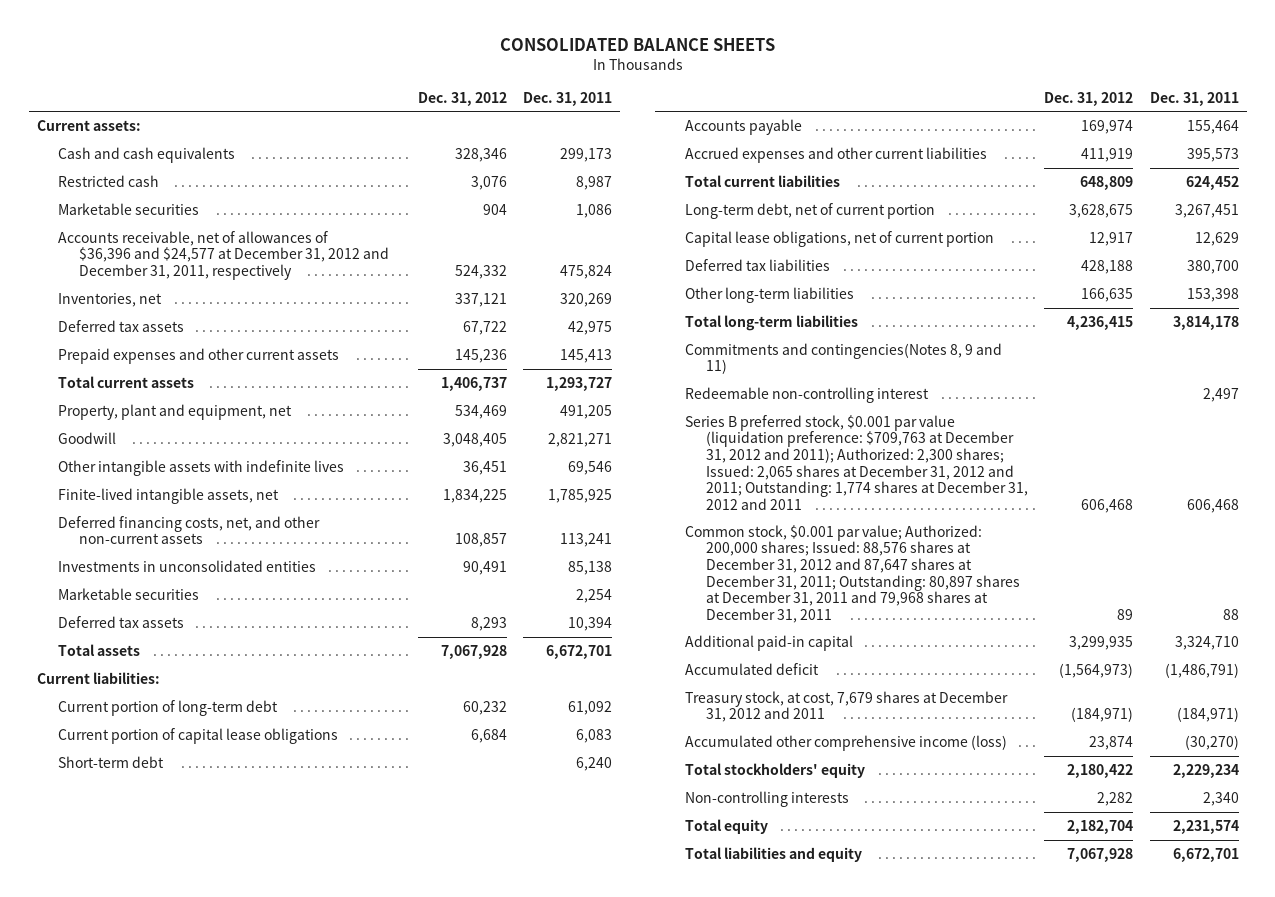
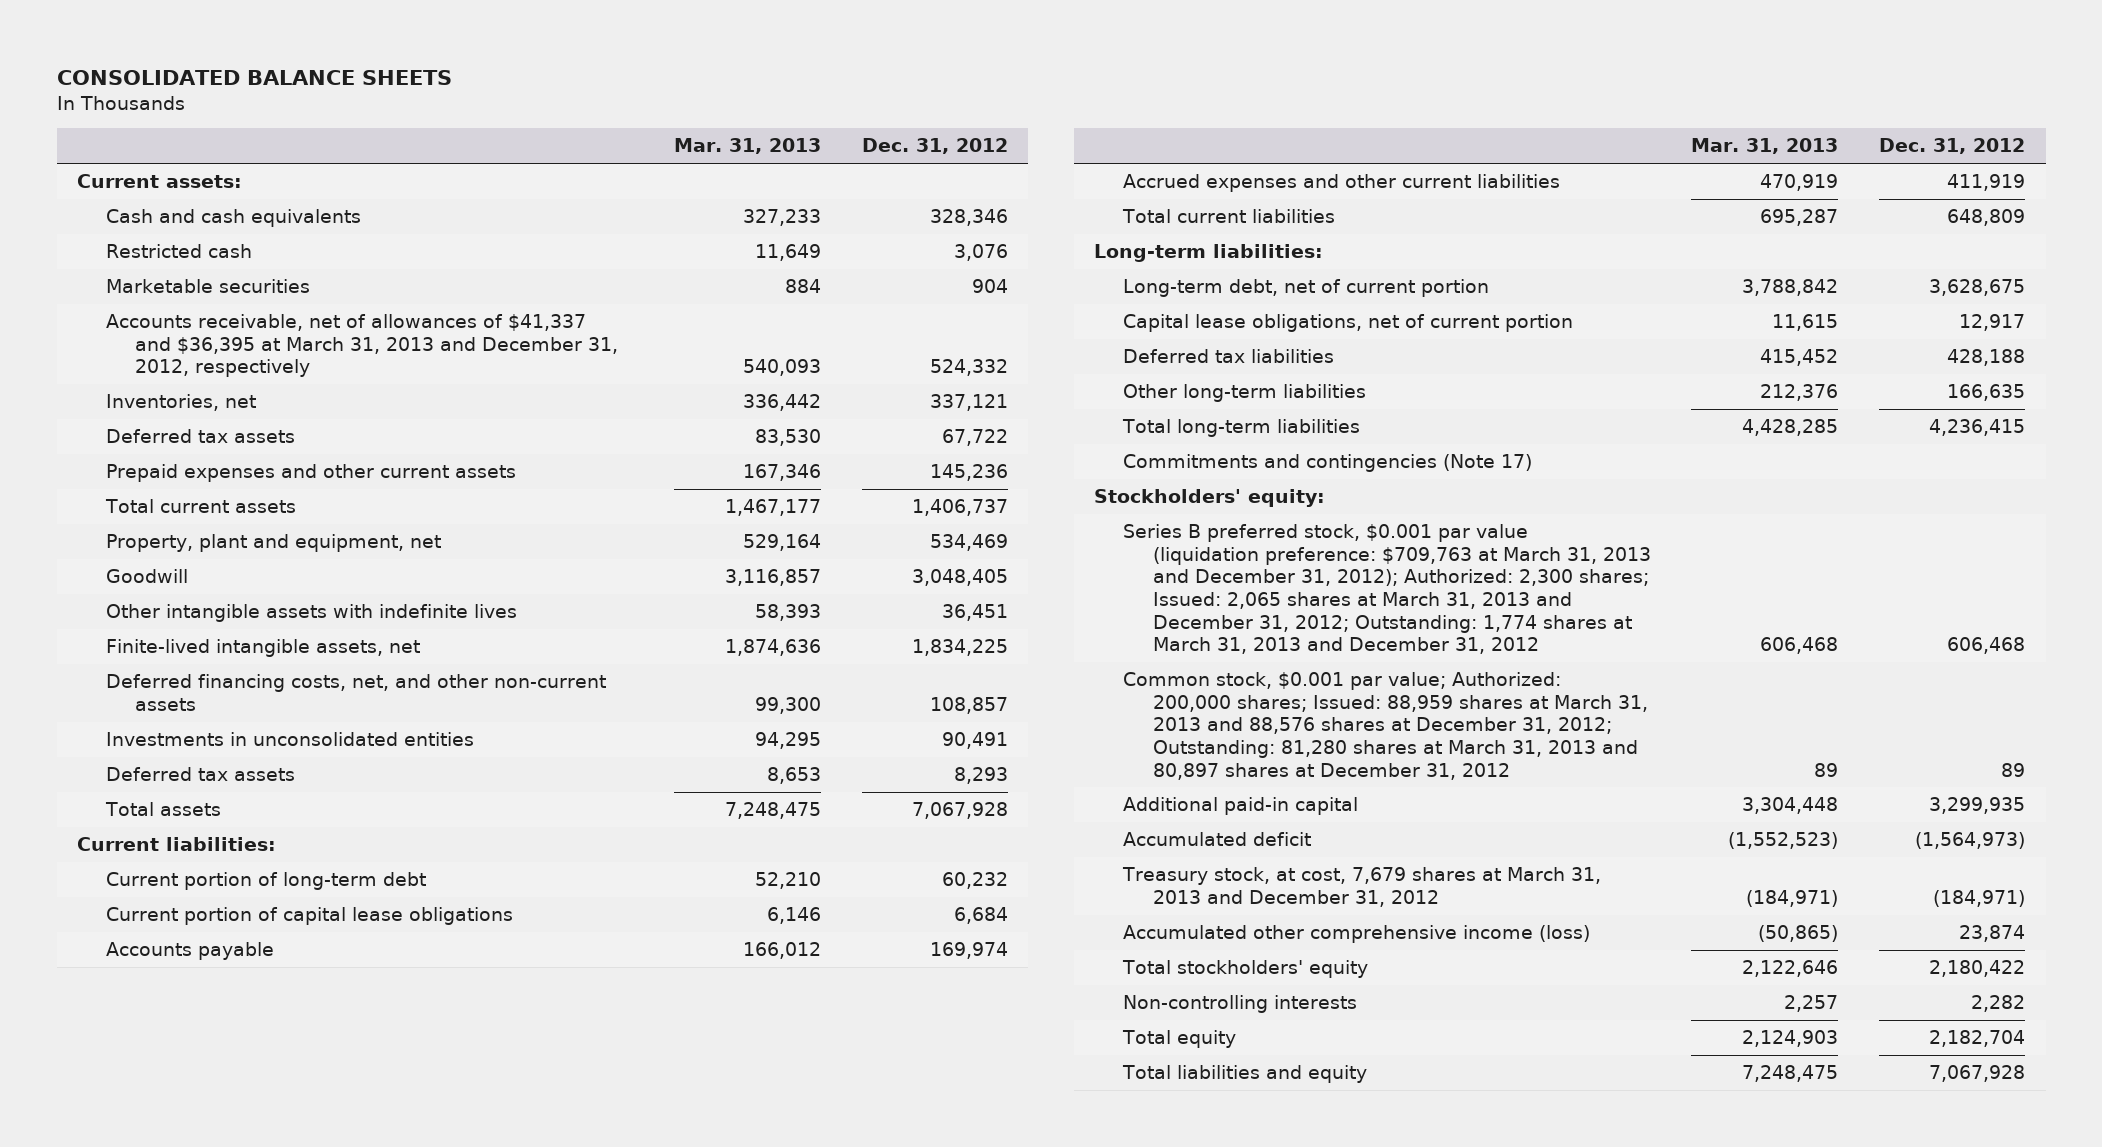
[522,91,612,106] Dec. 31, 2011 -> none
none -> [673,138,821,155] Mar. 31, 2013
[58,230,390,281] Accounts receivable, net of allowances of $36,396 and $24,577 at December 31, 2012 and December 31, 2011, respectively -> [106,314,619,378] Accounts receivable, net of allowances of $41,337 and $36,395 at March 31, 2013 and December 31, 2012, respectively
[58,587,200,600] Marketable securities -> none
[58,755,165,768] Short-term debt -> none
none -> [1094,244,1324,263] Long-term liabilities:
[684,386,929,403] Redeemable non-controlling interest -> none
[684,342,1002,375] Commitments and contingencies(Notes 8, 9 and 11) -> [1123,454,1533,473] Commitments and contingencies (Note 17)
none -> [1094,489,1326,508] Stockholders' equity:
[684,414,1029,510] Series B preferred stock, $0.001 par value (liquidation preference: $709,763 at December 31, 2012 and 2011); Authorized: 2,300 shares; Issued: 2,065 shares at December 31, 2012 and 2011; Outstanding: 1,774 shares at December 31, 2012 and 2011 -> [1123,524,1651,655] Series B preferred stock, $0.001 par value (liquidation preference: $709,763 at March 31, 2013 and December 31, 2012); Authorized: 2,300 shares; Issued: 2,065 shares at March 31, 2013 and December 31, 2012; Outstanding: 1,774 shares at March 31, 2013 and December 31, 2012
[684,524,1021,623] Common stock, $0.001 par value; Authorized: 200,000 shares; Issued: 88,576 shares at December 31, 2012 and 87,647 shares at December 31, 2011; Outstanding: 80,897 shares at December 31, 2011 and 79,968 shares at December 31, 2011 -> [1123,672,1648,780] Common stock, $0.001 par value; Authorized: 200,000 shares; Issued: 88,959 shares at March 31, 2013 and 88,576 shares at December 31, 2012; Outstanding: 81,280 shares at March 31, 2013 and 80,897 shares at December 31, 2012
[684,690,1008,723] Treasury stock, at cost, 7,679 shares at December 31, 2012 and 2011 -> [1122,867,1602,907] Treasury stock, at cost, 7,679 shares at March 31, 2013 and December 31, 2012

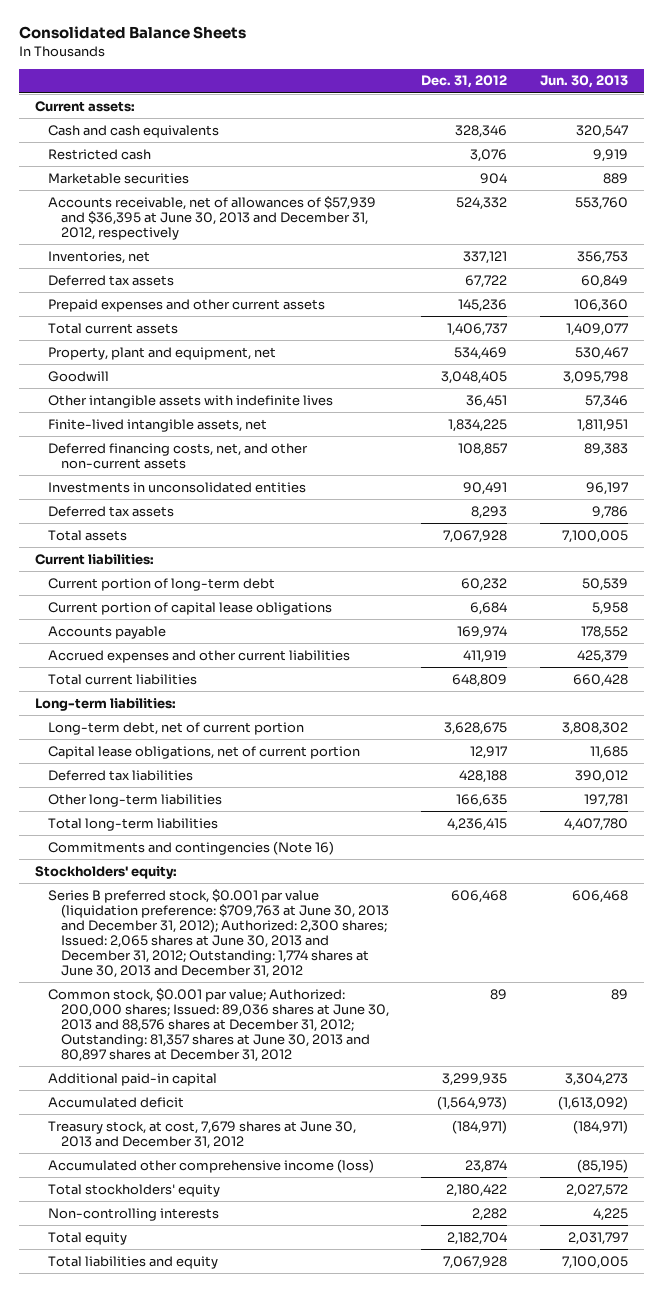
[56,70,452,86] CONSOLIDATED BALANCE SHEETS -> [18,26,246,40] Consolidated Balance Sheets
[673,138,821,155] Mar. 31, 2013 -> none
none -> [539,75,628,89] Jun. 30, 2013
[106,314,619,378] Accounts receivable, net of allowances of $41,337 and $36,395 at March 31, 2013 and December 31, 2012, respectively -> [47,195,376,240] Accounts receivable, net of allowances of $57,939 and $36,395 at June 30, 2013 and December 31, 2012, respectively
[1123,454,1533,473] Commitments and contingencies (Note 17) -> [47,840,334,855] Commitments and contingencies (Note 16)
[1123,524,1651,655] Series B preferred stock, $0.001 par value (liquidation preference: $709,763 at March 31, 2013 and December 31, 2012); Authorized: 2,300 shares; Issued: 2,065 shares at March 31, 2013 and December 31, 2012; Outstanding: 1,774 shares at March 31, 2013 and December 31, 2012 -> [47,888,390,978] Series B preferred stock, $0.001 par value (liquidation preference: $709,763 at June 30, 2013 and December 31, 2012); Authorized: 2,300 shares; Issued: 2,065 shares at June 30, 2013 and December 31, 2012; Outstanding: 1,774 shares at June 30, 2013 and December 31, 2012
[1123,672,1648,780] Common stock, $0.001 par value; Authorized: 200,000 shares; Issued: 88,959 shares at March 31, 2013 and 88,576 shares at December 31, 2012; Outstanding: 81,280 shares at March 31, 2013 and 80,897 shares at December 31, 2012 -> [47,987,390,1062] Common stock, $0.001 par value; Authorized: 200,000 shares; Issued: 89,036 shares at June 30, 2013 and 88,576 shares at December 31, 2012; Outstanding: 81,357 shares at June 30, 2013 and 80,897 shares at December 31, 2012
[1122,867,1602,907] Treasury stock, at cost, 7,679 shares at March 31, 2013 and December 31, 2012 -> [47,1120,356,1149] Treasury stock, at cost, 7,679 shares at June 30, 2013 and December 31, 2012

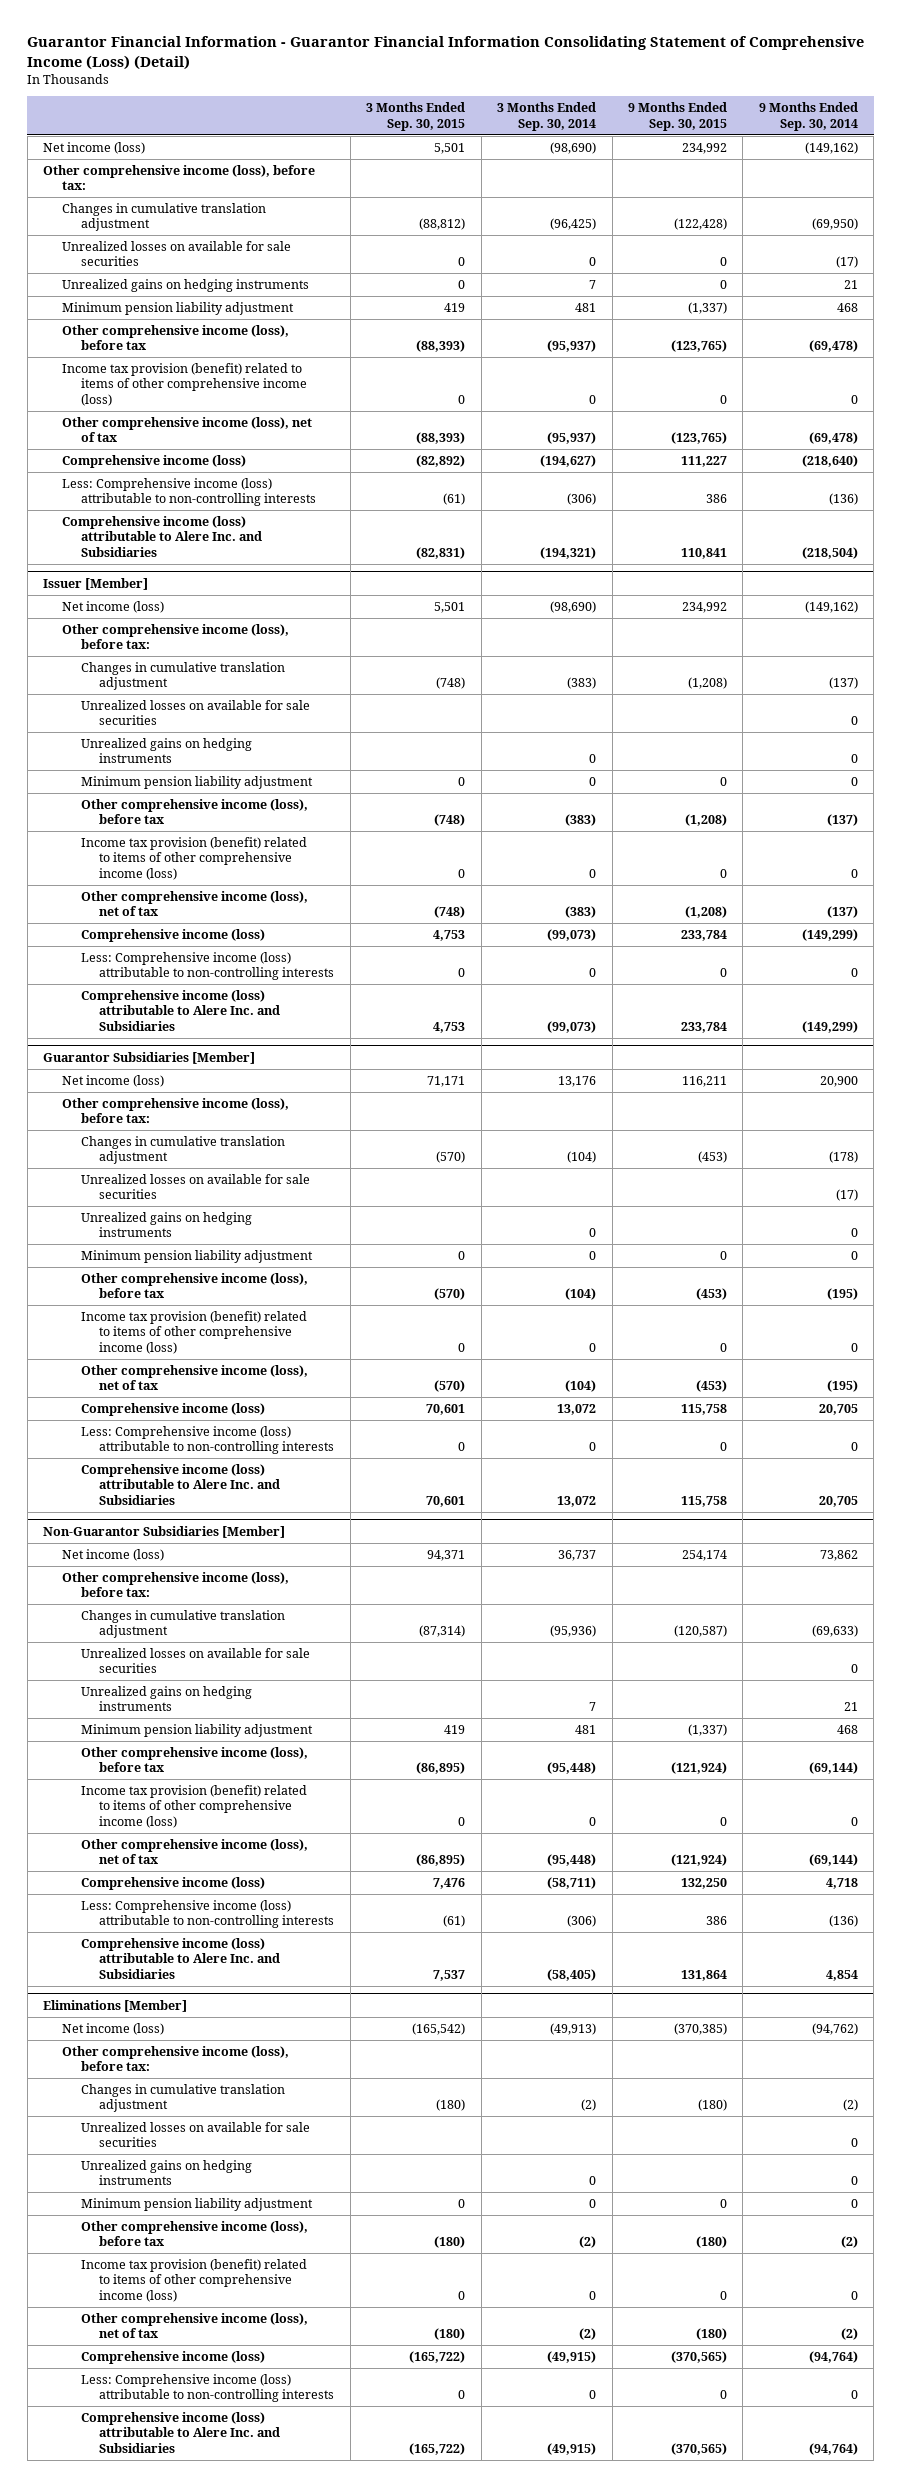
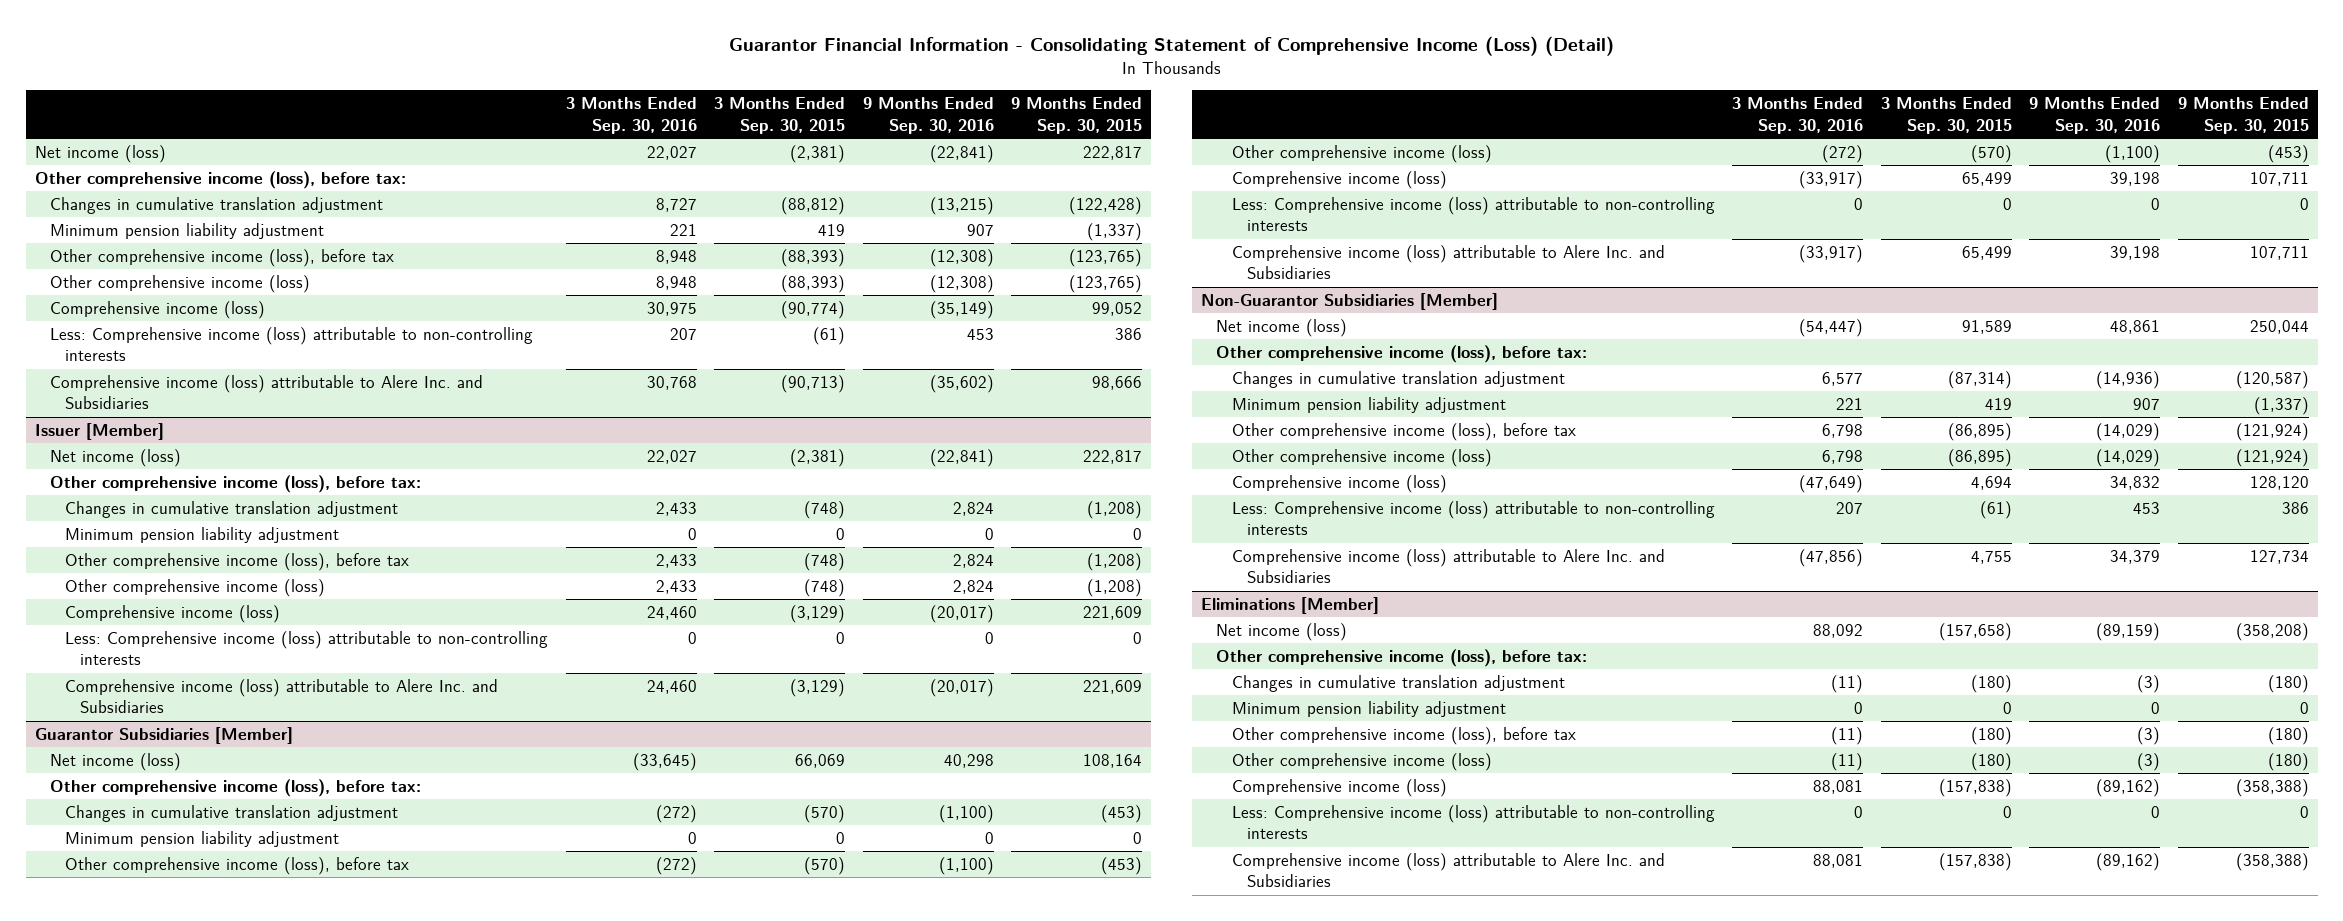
[27,35,865,70] Guarantor Financial Information - Guarantor Financial Information Consolidating Statement of Comprehensive Income (Loss) (Detail) -> [728,36,1614,57] Guarantor Financial Information - Consolidating Statement of Comprehensive Income (Loss) (Detail)
[497,102,597,131] 3 Months Ended Sep. 30, 2014 -> none
[758,102,858,131] 9 Months Ended Sep. 30, 2014 -> none
none -> [565,97,697,134] 3 Months Ended Sep. 30, 2016
none -> [862,97,994,134] 9 Months Ended Sep. 30, 2016
[434,143,466,155] 5,501 -> [790,145,846,164] (2,381)
[681,143,727,155] 234,992 -> [1083,146,1143,161] 222,817
[61,241,291,267] Unrealized losses on available for sale securities -> none
[61,279,309,293] Unrealized gains on hedging instruments -> none
[61,363,307,406] Income tax provision (benefit) related to items of other comprehensive income (loss) -> none
[61,417,312,443] Other comprehensive income (loss), net of tax -> [49,275,310,294] Other comprehensive income (loss)
[416,455,466,468] (82,892) -> [781,301,846,320] (90,774)
[680,456,727,468] 111,227 -> [1092,302,1143,317] 99,052
[416,546,466,559] (82,831) -> [781,375,846,394] (90,713)
[680,547,727,559] 110,841 -> [1092,376,1143,391] 98,666
[434,602,466,614] 5,501 -> [790,449,846,468] (2,381)
[681,602,727,614] 234,992 -> [1083,450,1143,465] 222,817
[80,700,310,726] Unrealized losses on available for sale securities -> none
[80,738,252,764] Unrealized gains on hedging instruments -> none
[80,837,307,880] Income tax provision (benefit) related to items of other comprehensive income (loss) -> none
[80,891,308,917] Other comprehensive income (loss), net of tax -> [65,579,326,598] Other comprehensive income (loss)
[433,930,466,942] 4,753 -> [790,605,846,624] (3,129)
[680,930,727,942] 233,784 -> [1083,606,1143,621] 221,609
[433,1021,466,1033] 4,753 -> [790,679,846,698] (3,129)
[680,1021,727,1033] 233,784 -> [1083,680,1143,695] 221,609
[427,1076,466,1088] 71,171 -> [795,754,846,769] 66,069
[681,1076,727,1088] 116,211 -> [1083,754,1143,769] 108,164
[80,1174,310,1200] Unrealized losses on available for sale securities -> none
[80,1212,252,1238] Unrealized gains on hedging instruments -> none
[80,1311,307,1354] Income tax provision (benefit) related to items of other comprehensive income (loss) -> none
[80,1365,308,1391] Other comprehensive income (loss), net of tax -> [1231,145,1492,164] Other comprehensive income (loss)
[426,1404,466,1416] 70,601 -> [1961,172,2012,187] 65,499
[680,1404,727,1416] 115,758 -> [2249,172,2309,187] 107,711
[426,1495,466,1507] 70,601 -> [1961,246,2012,261] 65,499
[680,1495,727,1507] 115,758 -> [2249,246,2309,261] 107,711
[427,1550,466,1562] 94,371 -> [1961,320,2012,335] 91,589
[681,1550,727,1562] 254,174 -> [2249,320,2309,335] 250,044
[80,1648,310,1674] Unrealized losses on available for sale securities -> none
[80,1686,252,1712] Unrealized gains on hedging instruments -> none
[80,1785,307,1828] Income tax provision (benefit) related to items of other comprehensive income (loss) -> none
[80,1839,308,1865] Other comprehensive income (loss), net of tax -> [1231,449,1492,468] Other comprehensive income (loss)
[433,1878,466,1890] 7,476 -> [1970,476,2012,491] 4,694
[680,1878,727,1890] 132,250 -> [2249,476,2309,491] 128,120
[433,1969,466,1981] 7,537 -> [1970,550,2012,565] 4,755
[680,1969,727,1981] 131,864 -> [2249,550,2309,565] 127,734
[412,2023,466,2036] (165,542) -> [1938,623,2012,642] (157,658)
[673,2023,727,2036] (370,385) -> [2235,623,2309,642] (358,208)
[80,2122,310,2148] Unrealized losses on available for sale securities -> none
[80,2160,252,2186] Unrealized gains on hedging instruments -> none
[80,2259,307,2302] Income tax provision (benefit) related to items of other comprehensive income (loss) -> none
[80,2313,308,2339] Other comprehensive income (loss), net of tax -> [1231,753,1492,772] Other comprehensive income (loss)
[409,2351,466,2364] (165,722) -> [1938,779,2012,798] (157,838)
[670,2351,727,2364] (370,565) -> [2235,779,2309,798] (358,388)
[409,2442,466,2455] (165,722) -> [1938,853,2012,872] (157,838)
[670,2442,727,2455] (370,565) -> [2235,853,2309,872] (358,388)

